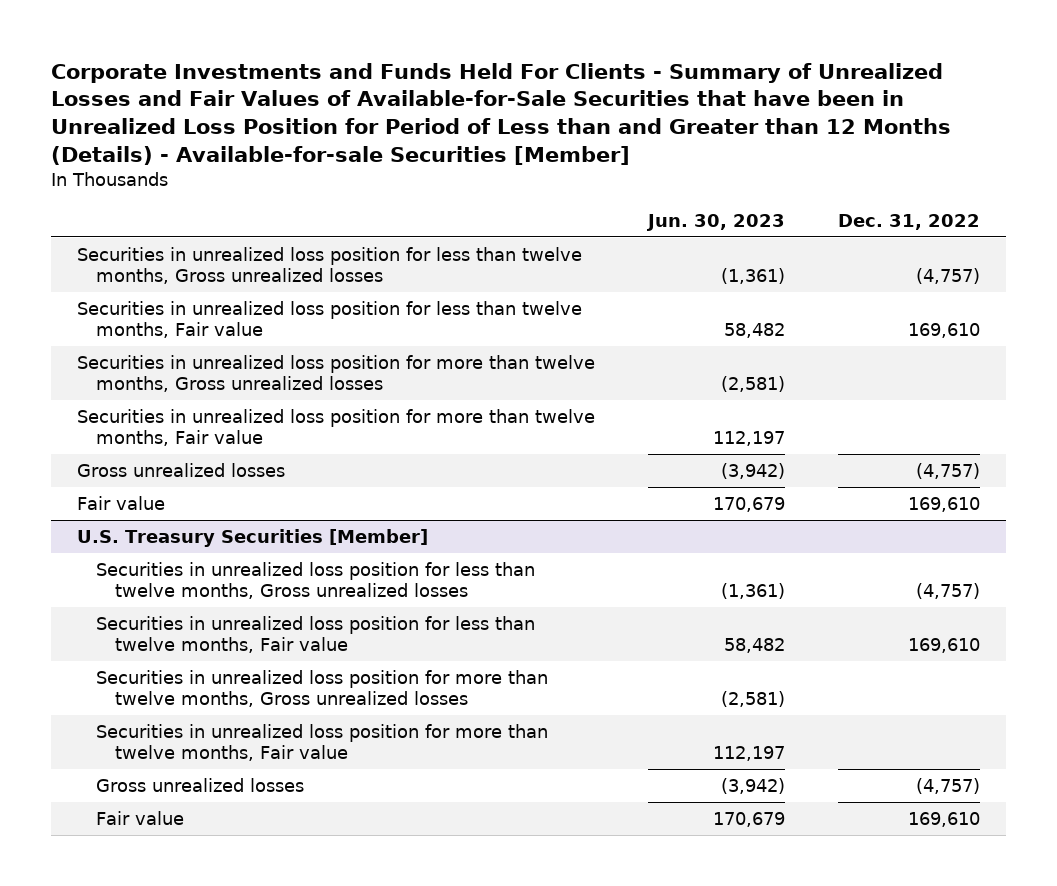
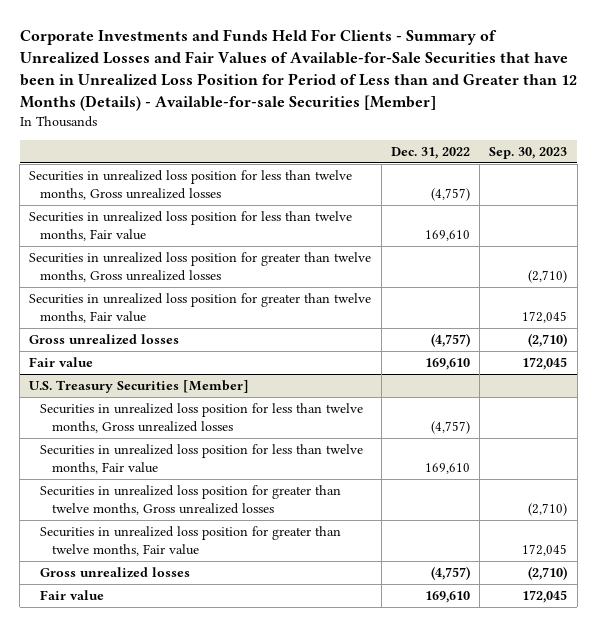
[646,213,786,231] Jun. 30, 2023 -> none
none -> [489,146,568,159] Sep. 30, 2023
[77,354,596,393] Securities in unrealized loss position for more than twelve months, Gross unrealized losses -> [29,252,372,282] Securities in unrealized loss position for greater than twelve months, Gross unrealized losses
[77,408,596,447] Securities in unrealized loss position for more than twelve months, Fair value -> [29,293,372,323] Securities in unrealized loss position for greater than twelve months, Fair value
[96,669,549,708] Securities in unrealized loss position for more than twelve months, Gross unrealized losses -> [40,485,342,515] Securities in unrealized loss position for greater than twelve months, Gross unrealized losses
[96,723,549,762] Securities in unrealized loss position for more than twelve months, Fair value -> [40,526,342,556] Securities in unrealized loss position for greater than twelve months, Fair value

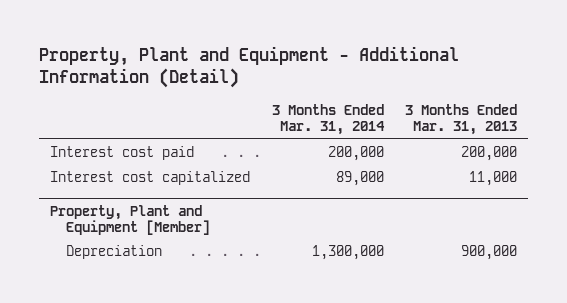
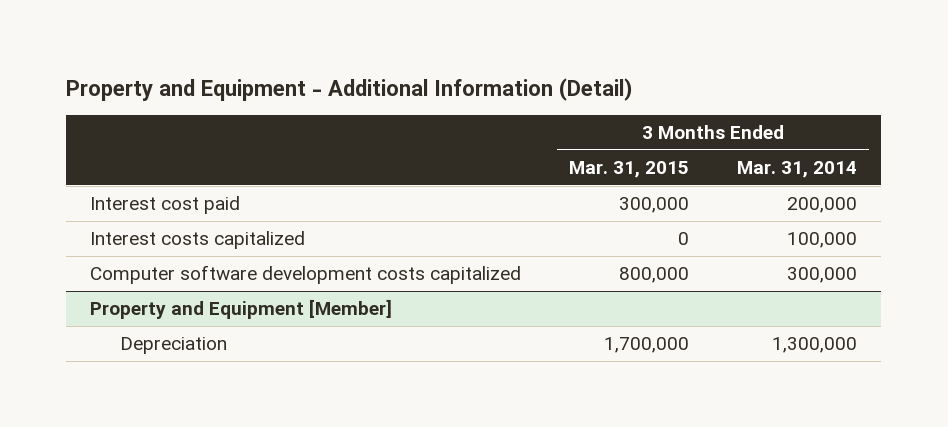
[39,46,460,89] Property, Plant and Equipment - Additional Information (Detail) -> [66,77,634,101] Property and Equipment - Additional Information (Detail)
[405,103,518,136] 3 Months Ended Mar. 31, 2013 -> none
none -> [569,160,690,178] Mar. 31, 2015
[50,171,251,186] Interest cost capitalized -> [90,231,306,250] Interest costs capitalized
[335,171,384,187] 89,000 -> [787,232,858,249] 100,000
none -> [90,265,522,285] Computer software development costs capitalized
[50,204,211,236] Property, Plant and Equipment [Member] -> [90,299,393,320] Property and Equipment [Member]

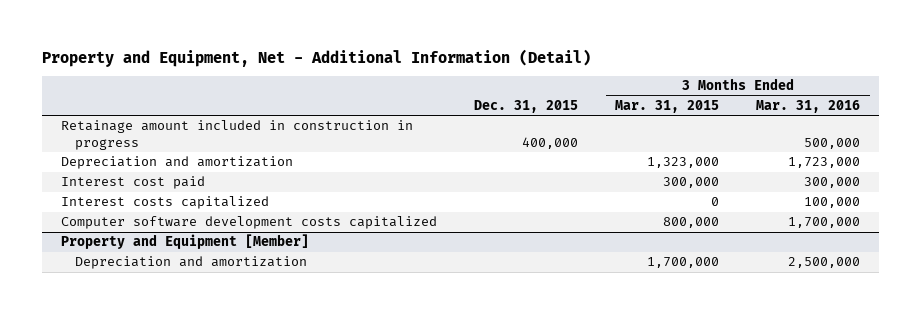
[66,77,634,101] Property and Equipment - Additional Information (Detail) -> [42,48,592,67] Property and Equipment, Net - Additional Information (Detail)
[737,160,858,178] Mar. 31, 2014 -> none
none -> [474,99,579,113] Dec. 31, 2015
none -> [756,99,861,113] Mar. 31, 2016
none -> [60,120,413,150] Retainage amount included in construction in progress
none -> [60,156,293,170] Depreciation and amortization
[120,337,228,355] Depreciation -> none
none -> [74,256,307,270] Depreciation and amortization

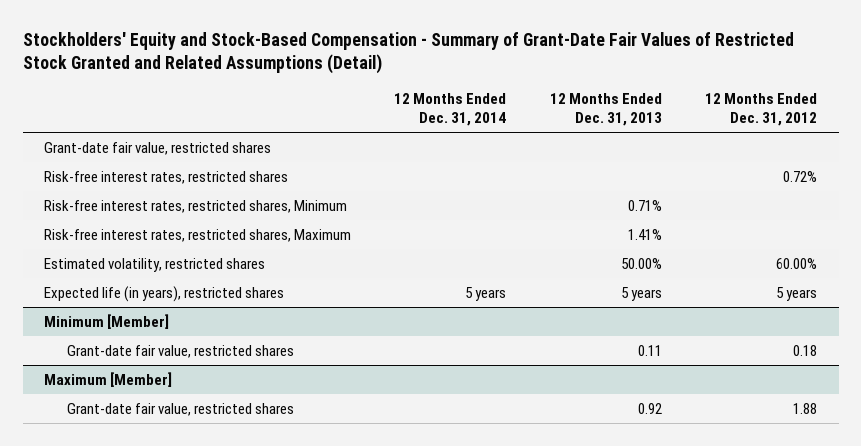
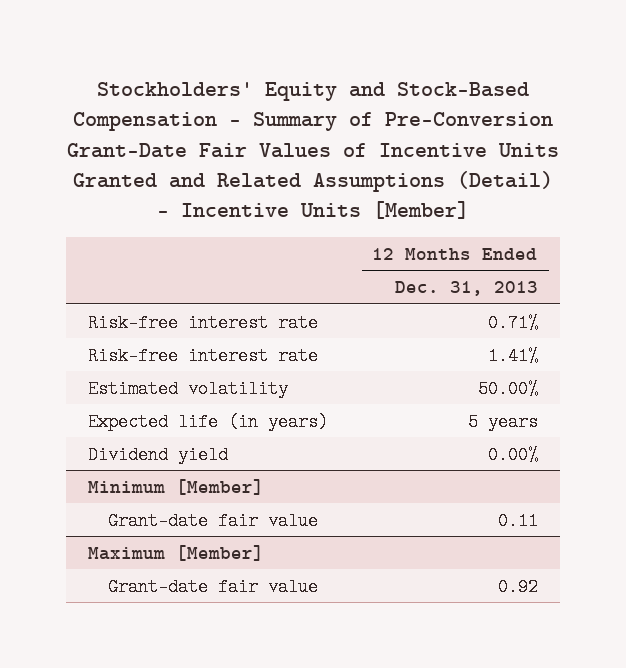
[22,31,794,75] Stockholders' Equity and Stock-Based Compensation - Summary of Grant-Date Fair Values of Restricted Stock Granted and Related Assumptions (Detail) -> [67,82,560,220] Stockholders' Equity and Stock-Based Compensation - Summary of Pre-Conversion Grant-Date Fair Values of Incentive Units Granted and Related Assumptions (Detail) - Incentive Units [Member]
[394,93,507,127] 12 Months Ended Dec. 31, 2014 -> none
[704,93,817,127] 12 Months Ended Dec. 31, 2012 -> none
[44,141,272,155] Grant-date fair value, restricted shares -> none
[44,170,289,184] Risk-free interest rates, restricted shares -> none
[44,199,348,213] Risk-free interest rates, restricted shares, Minimum -> [88,313,319,332] Risk-free interest rate
[44,228,352,242] Risk-free interest rates, restricted shares, Maximum -> [88,346,319,365] Risk-free interest rate
[44,257,266,272] Estimated volatility, restricted shares -> [88,379,289,398] Estimated volatility
[44,285,285,302] Expected life (in years), restricted shares -> [88,412,329,431] Expected life (in years)
none -> [88,445,229,464] Dividend yield
[66,344,294,358] Grant-date fair value, restricted shares -> [107,511,318,530] Grant-date fair value
[66,402,294,416] Grant-date fair value, restricted shares -> [107,577,318,596] Grant-date fair value

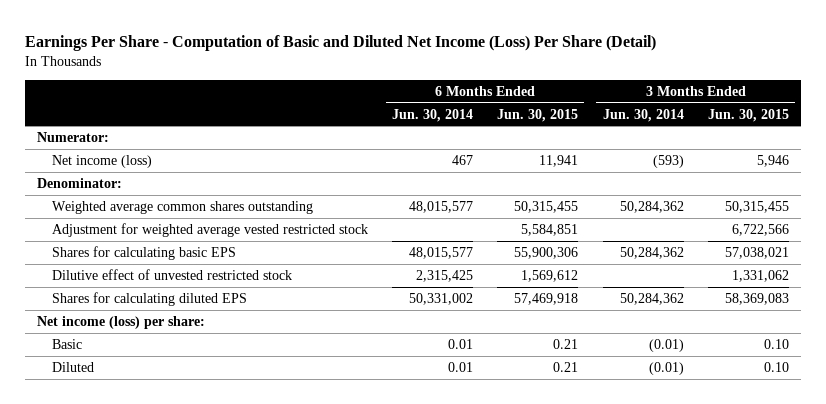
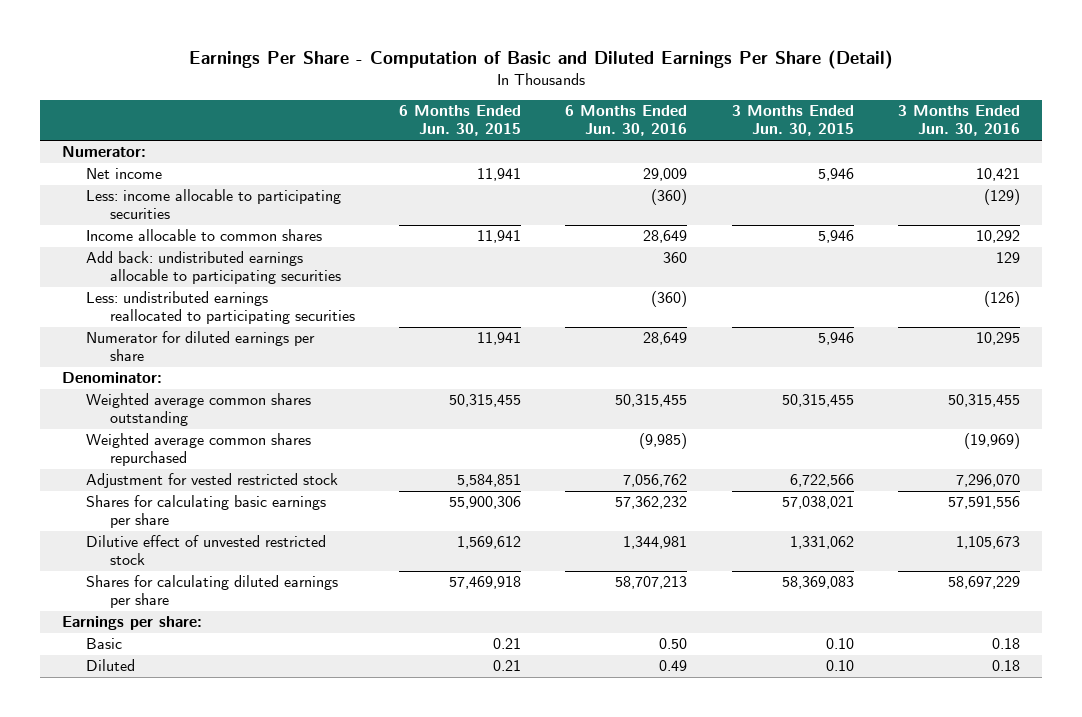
[24,34,656,51] Earnings Per Share - Computation of Basic and Diluted Net Income (Loss) Per Share (Detail) -> [188,49,893,69] Earnings Per Share - Computation of Basic and Diluted Earnings Per Share (Detail)
[392,108,474,122] Jun. 30, 2014 -> none
[602,108,684,122] Jun. 30, 2014 -> none
none -> [565,105,688,137] 6 Months Ended Jun. 30, 2016
none -> [897,105,1020,137] 3 Months Ended Jun. 30, 2016
[52,154,153,168] Net income (loss) -> [86,168,163,180] Net income
none -> [86,189,342,220] Less: income allocable to participating securities
none -> [86,229,323,242] Income allocable to common shares
none -> [86,251,342,285] Add back: undistributed earnings allocable to participating securities
none -> [86,291,356,325] Less: undistributed earnings reallocated to participating securities
none -> [86,331,316,362] Numerator for diluted earnings per share
none -> [86,433,312,467] Weighted average common shares repurchased
[52,222,369,237] Adjustment for weighted average vested restricted stock -> [86,473,339,489] Adjustment for vested restricted stock
[52,245,237,260] Shares for calculating basic EPS -> [86,495,327,529] Shares for calculating basic earnings per share
[52,291,248,306] Shares for calculating diluted EPS -> [86,575,339,609] Shares for calculating diluted earnings per share
[36,315,205,329] Net income (loss) per share: -> [62,616,203,631] Earnings per share:

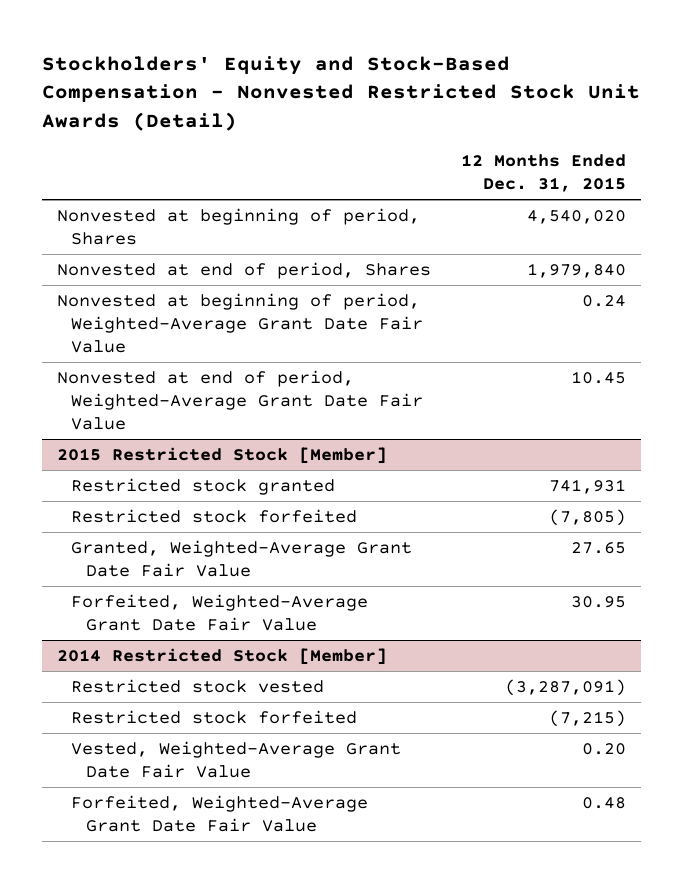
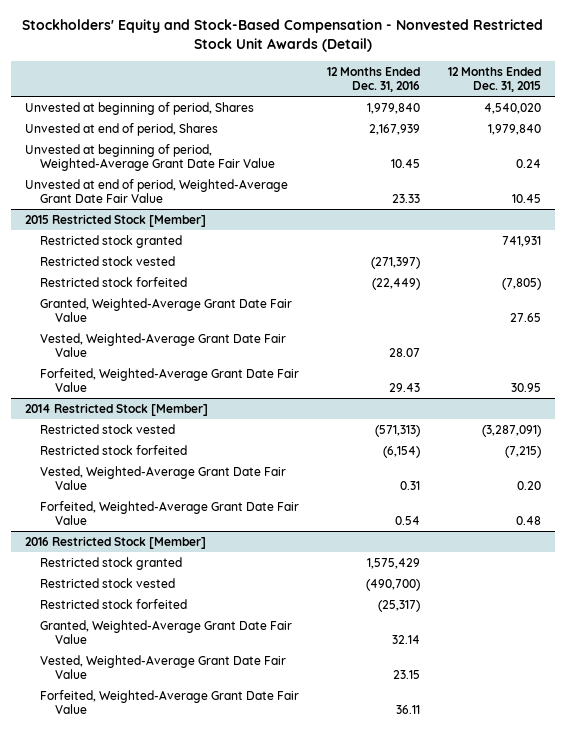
none -> [326,66,420,92] 12 Months Ended Dec. 31, 2016
[56,208,420,246] Nonvested at beginning of period, Shares -> [25,101,255,115] Unvested at beginning of period, Shares
[56,262,431,280] Nonvested at end of period, Shares -> [25,122,219,136] Unvested at end of period, Shares
[56,293,424,353] Nonvested at beginning of period, Weighted-Average Grant Date Fair Value -> [25,143,276,171] Unvested at beginning of period, Weighted-Average Grant Date Fair Value
[56,370,424,430] Nonvested at end of period, Weighted-Average Grant Date Fair Value -> [25,178,289,203] Unvested at end of period, Weighted-Average Grant Date Fair Value
none -> [40,255,176,266] Restricted stock vested
none -> [40,332,287,357] Vested, Weighted-Average Grant Date Fair Value
none -> [25,535,207,549] 2016 Restricted Stock [Member]
none -> [40,556,183,570] Restricted stock granted
none -> [40,577,176,588] Restricted stock vested
none -> [40,598,188,609] Restricted stock forfeited
none -> [40,619,293,644] Granted, Weighted-Average Grant Date Fair Value
none -> [40,654,287,679] Vested, Weighted-Average Grant Date Fair Value
none -> [40,689,300,714] Forfeited, Weighted-Average Grant Date Fair Value

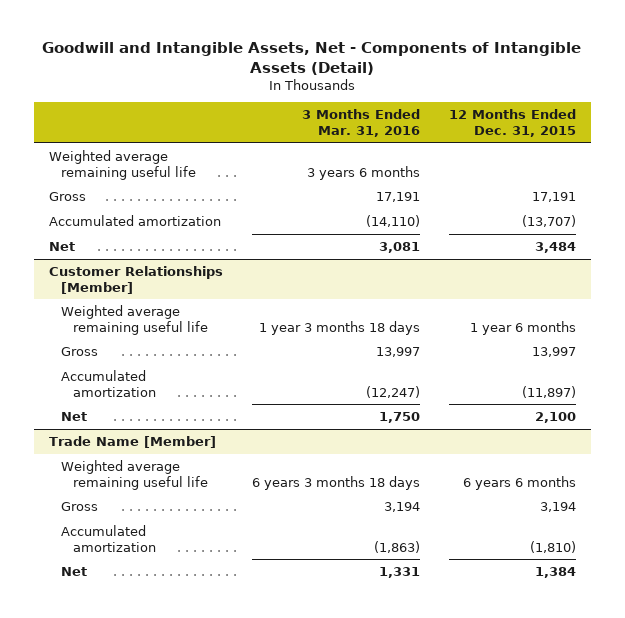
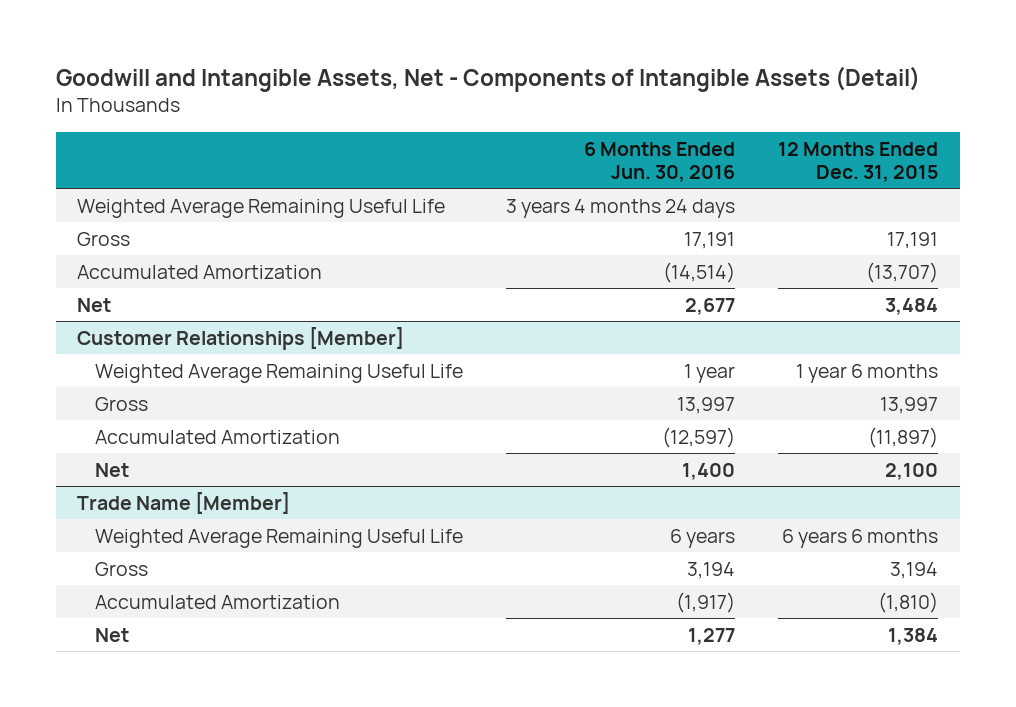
[301,109,420,137] 3 Months Ended Mar. 31, 2016 -> none
none -> [584,141,736,182] 6 Months Ended Jun. 30, 2016
[48,149,196,180] Weighted average remaining useful life -> [77,198,446,218] Weighted Average Remaining Useful Life
[48,214,221,226] Accumulated amortization -> [77,264,323,279] Accumulated Amortization
[60,304,208,335] Weighted average remaining useful life -> [94,363,463,383] Weighted Average Remaining Useful Life
[60,369,156,397] Accumulated amortization -> [94,429,340,444] Accumulated Amortization
[60,459,208,490] Weighted average remaining useful life -> [94,528,463,548] Weighted Average Remaining Useful Life
[60,524,156,552] Accumulated amortization -> [94,594,340,609] Accumulated Amortization

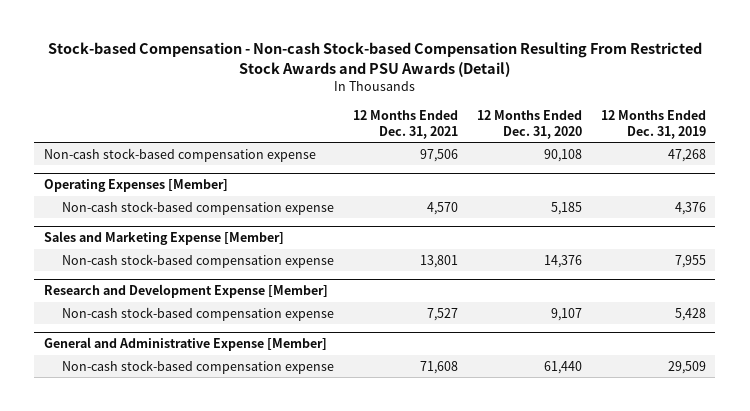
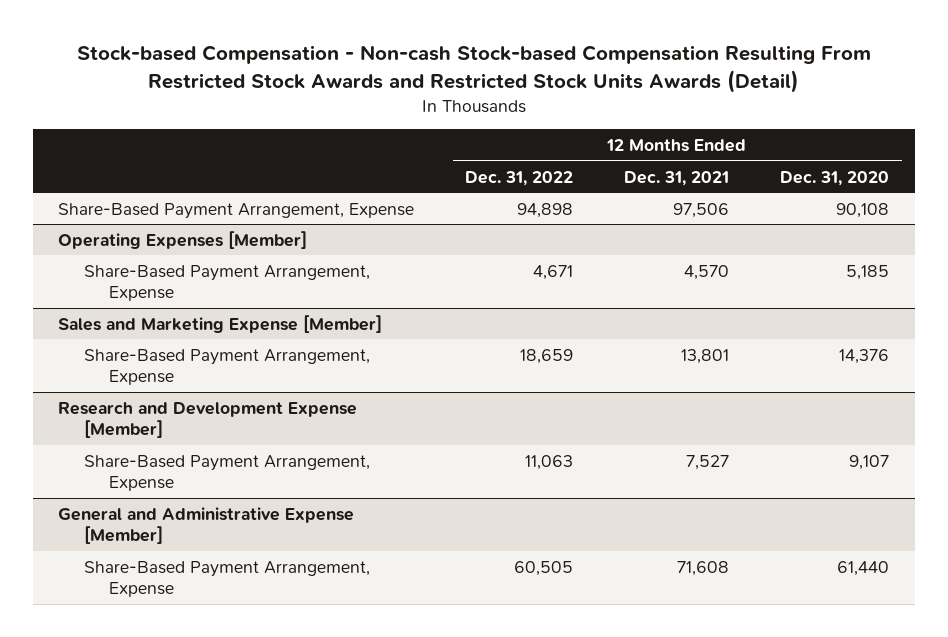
[47,42,702,77] Stock-based Compensation - Non-cash Stock-based Compensation Resulting From Restricted Stock Awards and PSU Awards (Detail) -> [76,45,871,93] Stock-based Compensation - Non-cash Stock-based Compensation Resulting From Restricted Stock Awards and Restricted Stock Units Awards (Detail)
[600,109,706,139] 12 Months Ended Dec. 31, 2019 -> none
none -> [465,170,574,186] Dec. 31, 2022
[43,147,316,162] Non-cash stock-based compensation expense -> [58,202,415,219] Share-Based Payment Arrangement, Expense
[61,200,334,215] Non-cash stock-based compensation expense -> [83,264,370,302] Share-Based Payment Arrangement, Expense
[61,253,334,268] Non-cash stock-based compensation expense -> [83,348,370,386] Share-Based Payment Arrangement, Expense
[61,306,334,321] Non-cash stock-based compensation expense -> [83,454,370,492] Share-Based Payment Arrangement, Expense
[61,359,334,374] Non-cash stock-based compensation expense -> [83,560,370,598] Share-Based Payment Arrangement, Expense

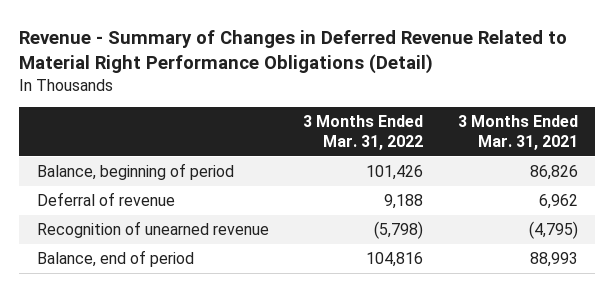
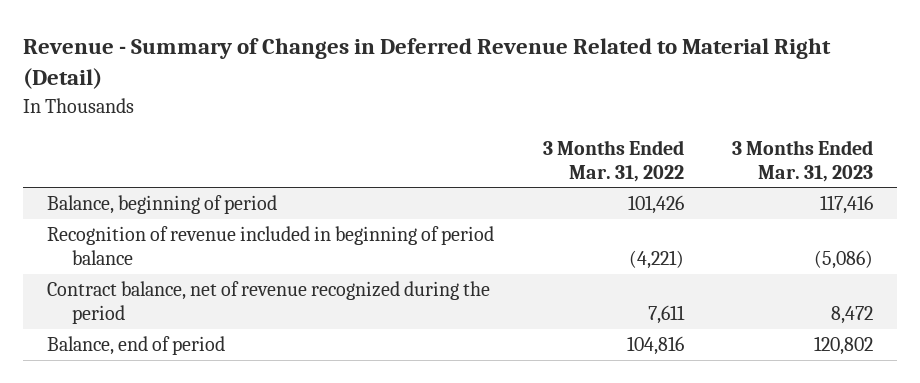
[19,30,568,75] Revenue - Summary of Changes in Deferred Revenue Related to Material Right Performance Obligations (Detail) -> [23,38,832,90] Revenue - Summary of Changes in Deferred Revenue Related to Material Right (Detail)
[458,115,579,151] 3 Months Ended Mar. 31, 2021 -> none
none -> [732,139,874,182] 3 Months Ended Mar. 31, 2023
[36,192,175,207] Deferral of revenue -> none
[36,221,269,239] Recognition of unearned revenue -> [47,226,495,266] Recognition of revenue included in beginning of period balance
[374,221,424,240] (5,798) -> [628,250,684,270] (4,221)
none -> [47,281,491,325] Contract balance, net of revenue recognized during the period

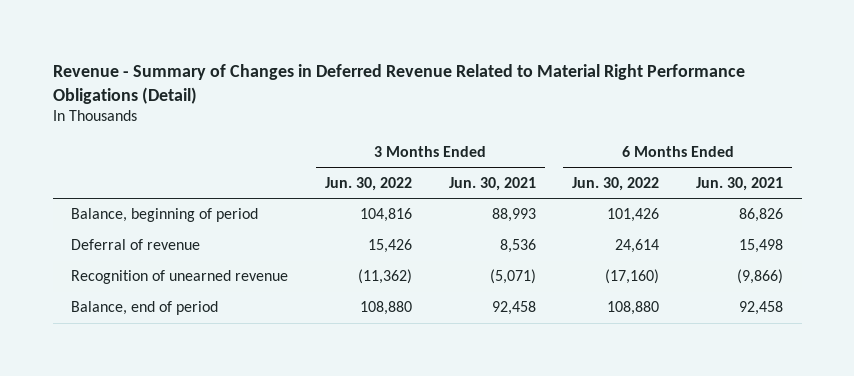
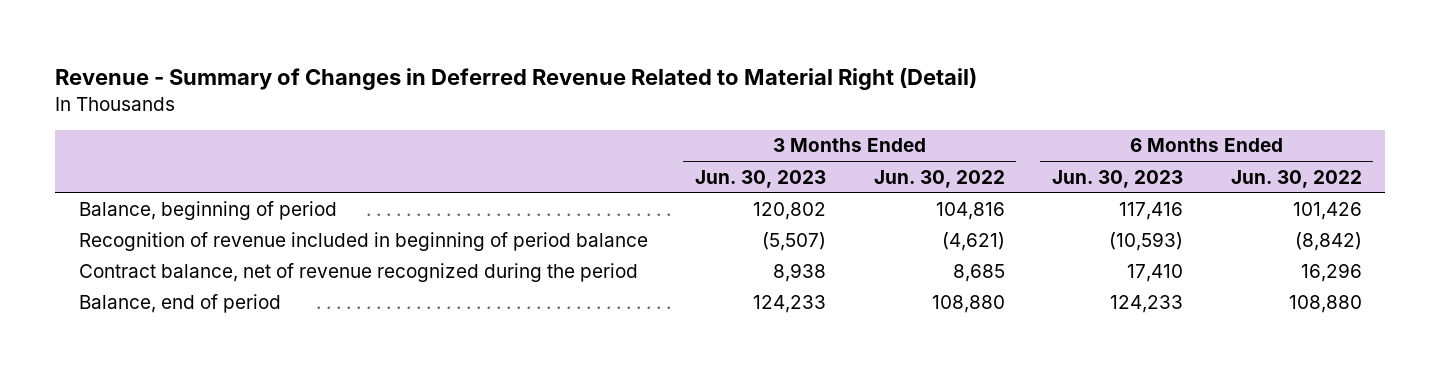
[52,63,745,104] Revenue - Summary of Changes in Deferred Revenue Related to Material Right Performance Obligations (Detail) -> [54,67,977,90] Revenue - Summary of Changes in Deferred Revenue Related to Material Right (Detail)
[448,176,536,191] Jun. 30, 2021 -> none
[696,176,784,191] Jun. 30, 2021 -> none
none -> [695,169,827,188] Jun. 30, 2023
none -> [1052,169,1184,188] Jun. 30, 2023
[71,239,201,251] Deferral of revenue -> none
[71,270,289,285] Recognition of unearned revenue -> [78,231,648,251] Recognition of revenue included in beginning of period balance
[357,269,412,285] (11,362) -> [941,231,1005,251] (4,621)
[605,269,660,285] (17,160) -> [1294,231,1362,251] (8,842)
none -> [78,262,638,282] Contract balance, net of revenue recognized during the period

